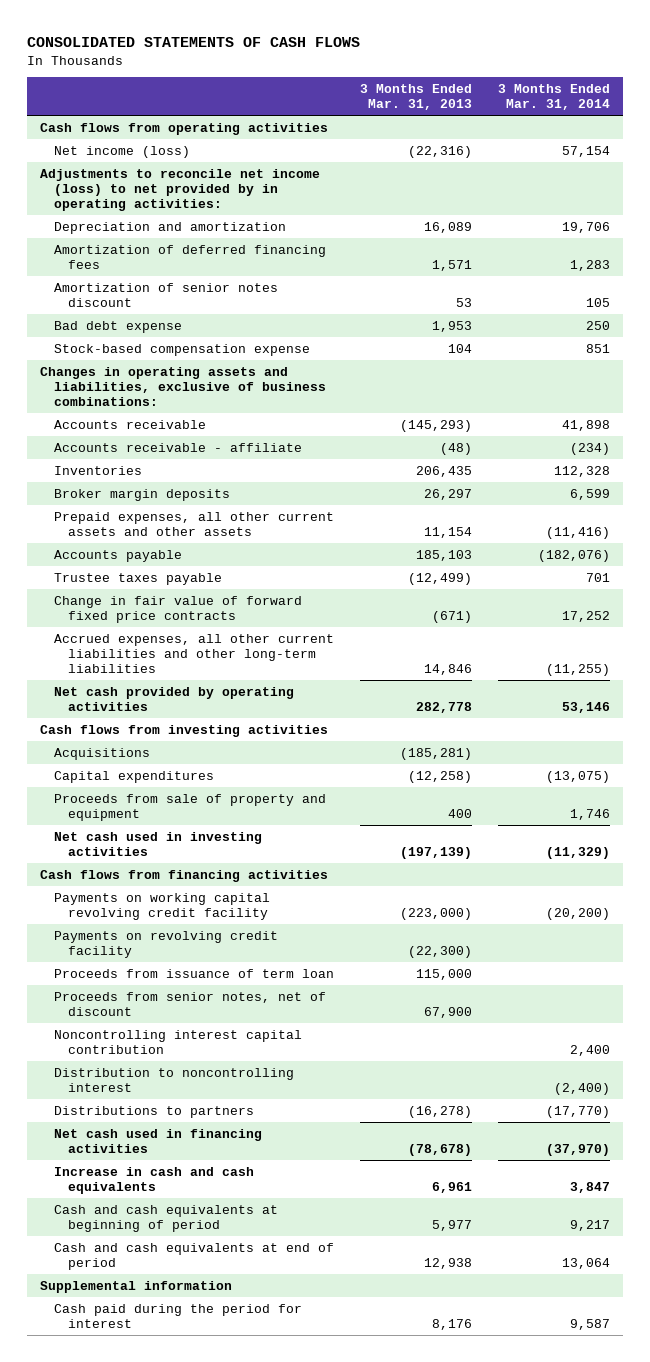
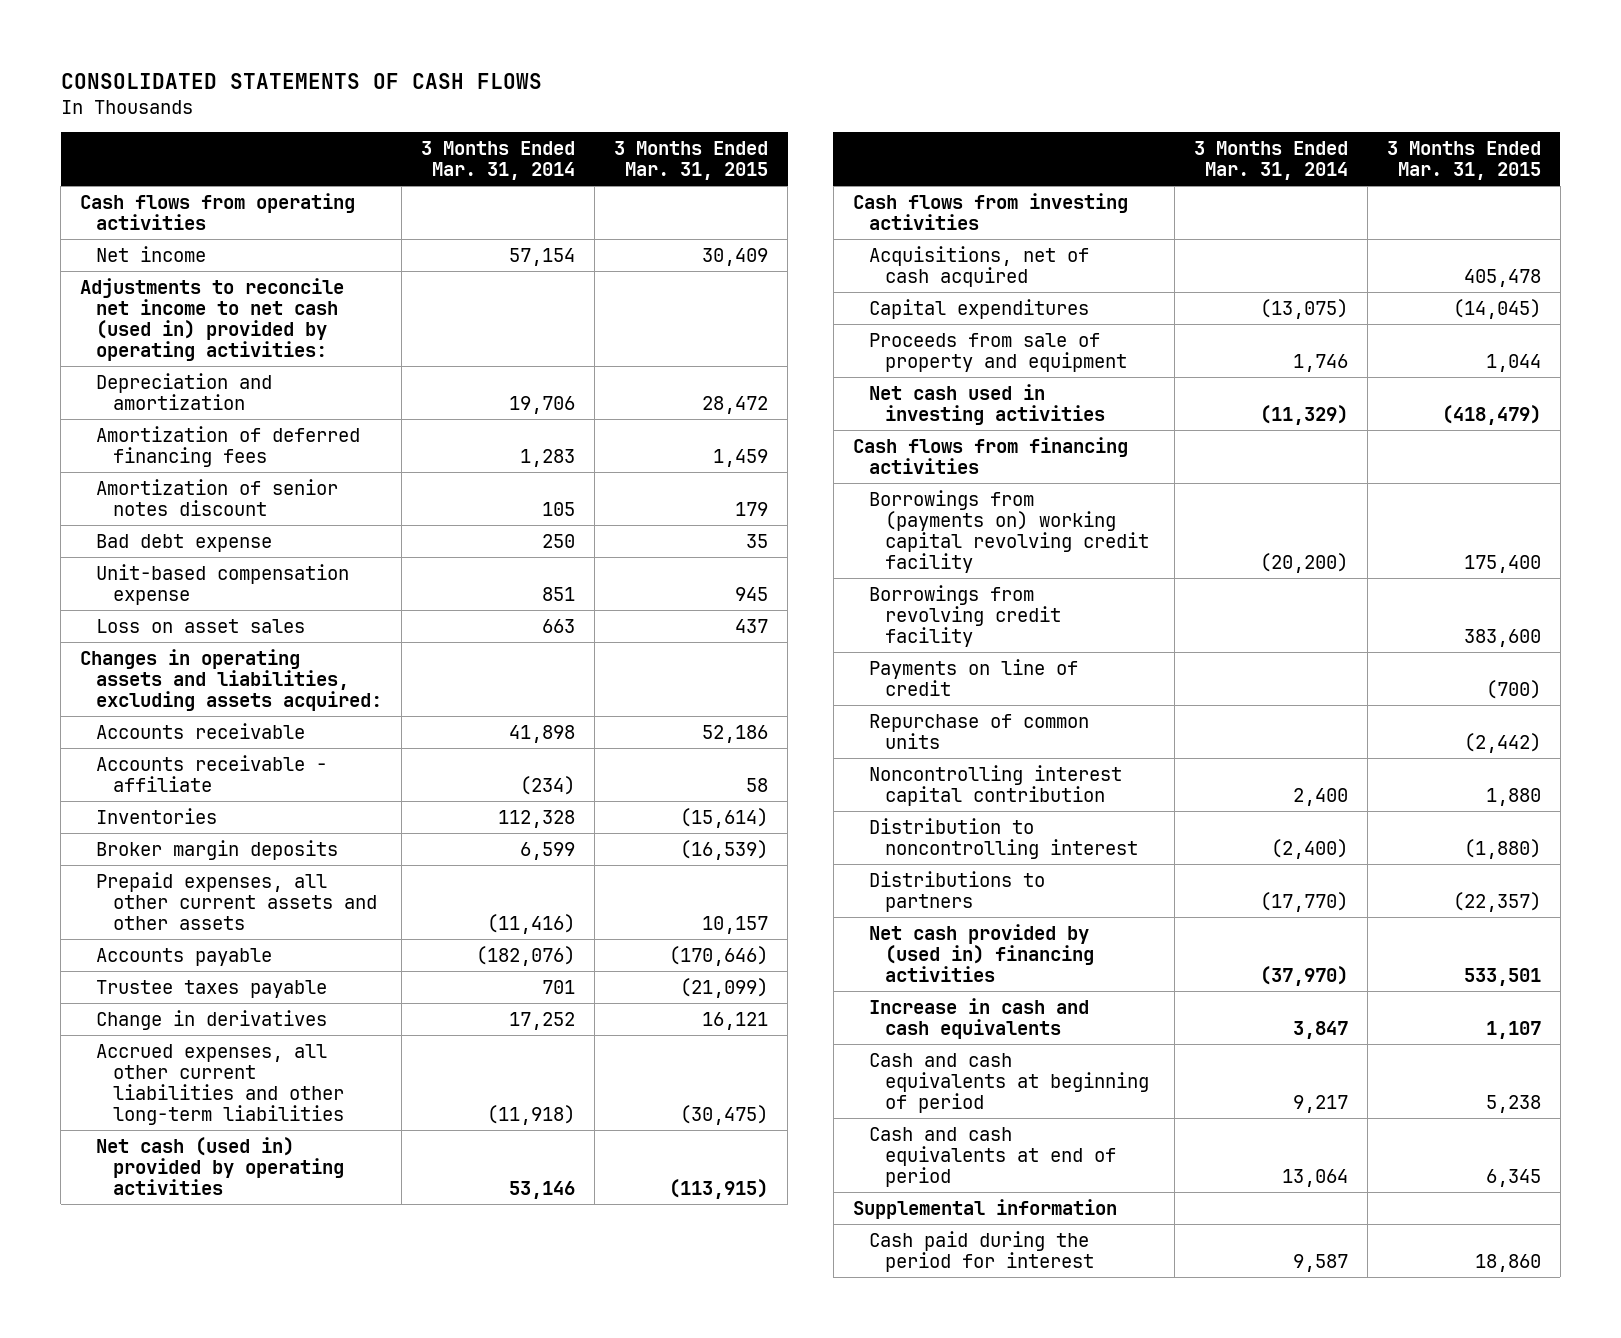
[359,83,472,111] 3 Months Ended Mar. 31, 2013 -> none
none -> [614,140,769,180] 3 Months Ended Mar. 31, 2015
[54,145,191,158] Net income (loss) -> [96,245,207,262] Net income
[40,168,321,212] Adjustments to reconcile net income (loss) to net provided by in operating activities: -> [80,277,345,361] Adjustments to reconcile net income to net cash (used in) provided by operating activities:
[54,343,311,356] Stock-based compensation expense -> [96,563,350,605] Unit-based compensation expense
none -> [96,618,306,633] Loss on asset sales
[40,366,327,407] Changes in operating assets and liabilities, exclusive of business combinations: -> [80,648,383,711] Changes in operating assets and liabilities, excluding assets acquired:
[54,595,303,623] Change in fair value of forward fixed price contracts -> [96,1009,328,1030] Change in derivatives
[545,664,610,677] (11,255) -> [487,1104,576,1125] (11,918)
[54,686,295,711] Net cash provided by operating activities -> [96,1136,344,1195] Net cash (used in) provided by operating activities
[54,747,151,760] Acquisitions -> [869,245,1090,287] Acquisitions, net of cash acquired
[54,968,335,978] Proceeds from issuance of term loan -> none
[54,991,327,1016] Proceeds from senior notes, net of discount -> none
[54,892,271,920] Payments on working capital revolving credit facility -> [869,489,1150,573] Borrowings from (payments on) working capital revolving credit facility
[54,930,279,958] Payments on revolving credit facility -> [869,584,1062,647] Borrowings from revolving credit facility
none -> [869,658,1079,696] Payments on line of credit
none -> [869,713,1090,749] Repurchase of common units
[54,1128,263,1153] Net cash used in financing activities -> [869,923,1095,982] Net cash provided by (used in) financing activities

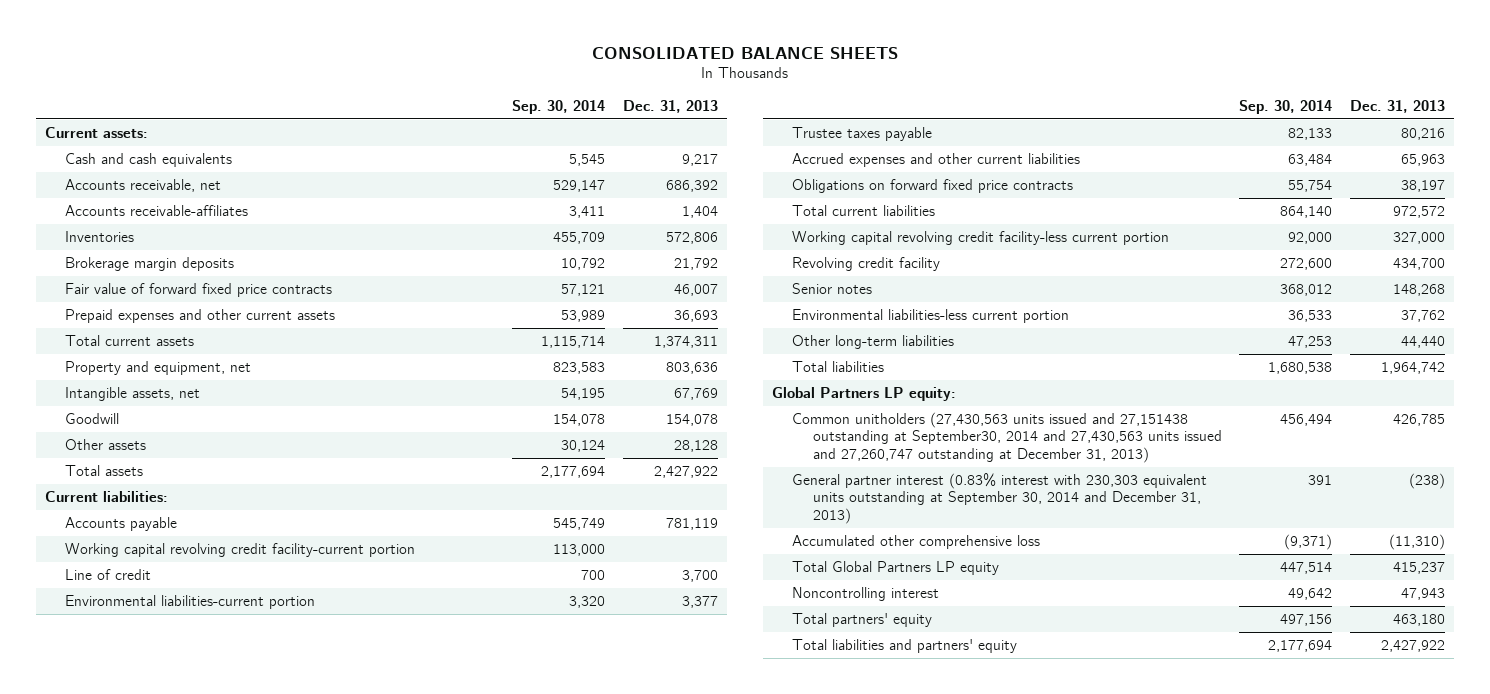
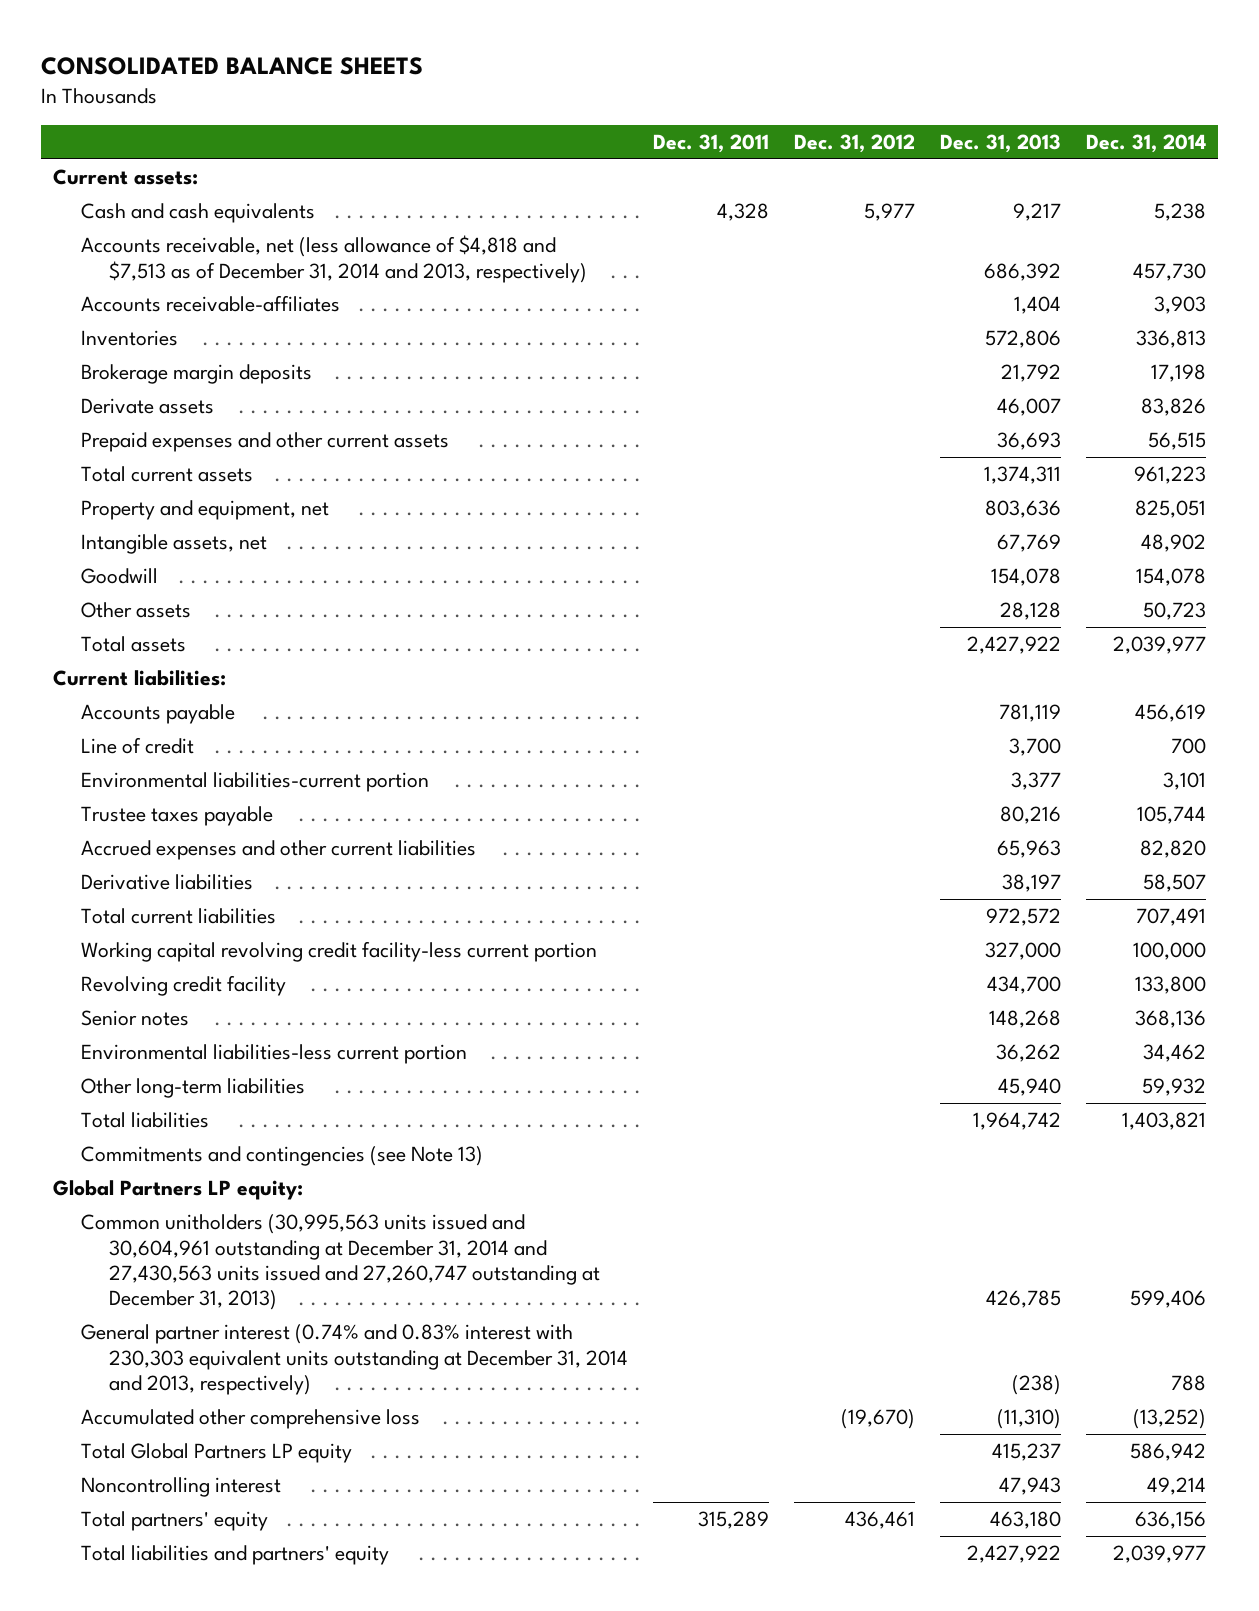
[512,99,606,114] Sep. 30, 2014 -> none
none -> [653,133,770,153] Dec. 31, 2011
none -> [794,133,916,153] Dec. 31, 2012
none -> [1086,133,1207,153] Dec. 31, 2014
[65,178,222,192] Accounts receivable, net -> [81,235,588,283] Accounts receivable, net (less allowance of $4,818 and $7,513 as of December 31, 2014 and 2013, respectively)
[65,282,333,297] Fair value of forward fixed price contracts -> [81,398,215,415] Derivate assets
[65,542,416,557] Working capital revolving credit facility-current portion -> none
[792,178,1074,193] Obligations on forward fixed price contracts -> [81,874,254,891] Derivative liabilities
[1401,309,1446,322] 37,762 -> [996,1044,1062,1063] 36,262
[1401,335,1446,348] 44,440 -> [998,1078,1062,1097] 45,940
none -> [81,1146,484,1167] Commitments and contingencies (see Note 13)
[792,411,1222,464] Common unitholders (27,430,563 units issued and 27,151438 outstanding at September30, 2014 and 27,430,563 units issued and 27,260,747 outstanding at December 31, 2013) -> [81,1214,601,1311] Common unitholders (30,995,563 units issued and 30,604,961 outstanding at December 31, 2014 and 27,430,563 units issued and 27,260,747 outstanding at December 31, 2013)
[792,472,1208,525] General partner interest (0.83% interest with 230,303 equivalent units outstanding at September 30, 2014 and December 31, 2013) -> [81,1324,629,1395] General partner interest (0.74% and 0.83% interest with 230,303 equivalent units outstanding at December 31, 2014 and 2013, respectively)

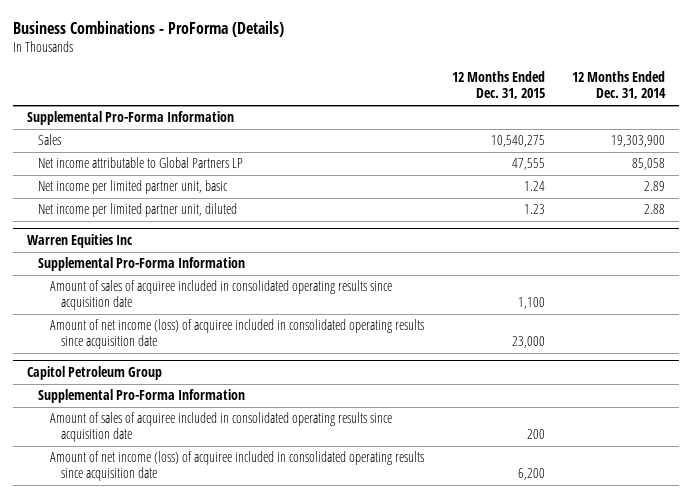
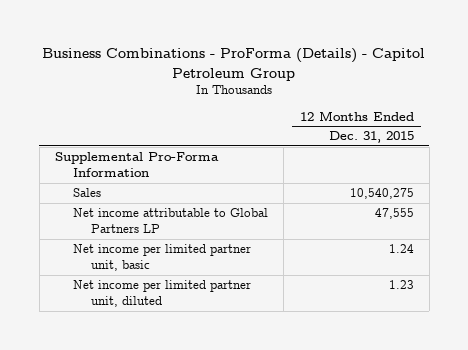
[13,21,285,38] Business Combinations - ProForma (Details) -> [42,48,426,81] Business Combinations - ProForma (Details) - Capitol Petroleum Group
[572,71,667,100] 12 Months Ended Dec. 31, 2014 -> none
[27,234,133,249] Warren Equities Inc -> none
[38,257,246,272] Supplemental Pro-Forma Information -> none
[49,280,392,311] Amount of sales of acquiree included in consolidated operating results since acquisition date -> none
[49,319,424,350] Amount of net income (loss) of acquiree included in consolidated operating results since acquisition date -> none
[27,366,163,381] Capitol Petroleum Group -> none
[38,389,246,404] Supplemental Pro-Forma Information -> none
[49,412,392,443] Amount of sales of acquiree included in consolidated operating results since acquisition date -> none
[49,451,424,482] Amount of net income (loss) of acquiree included in consolidated operating results since acquisition date -> none

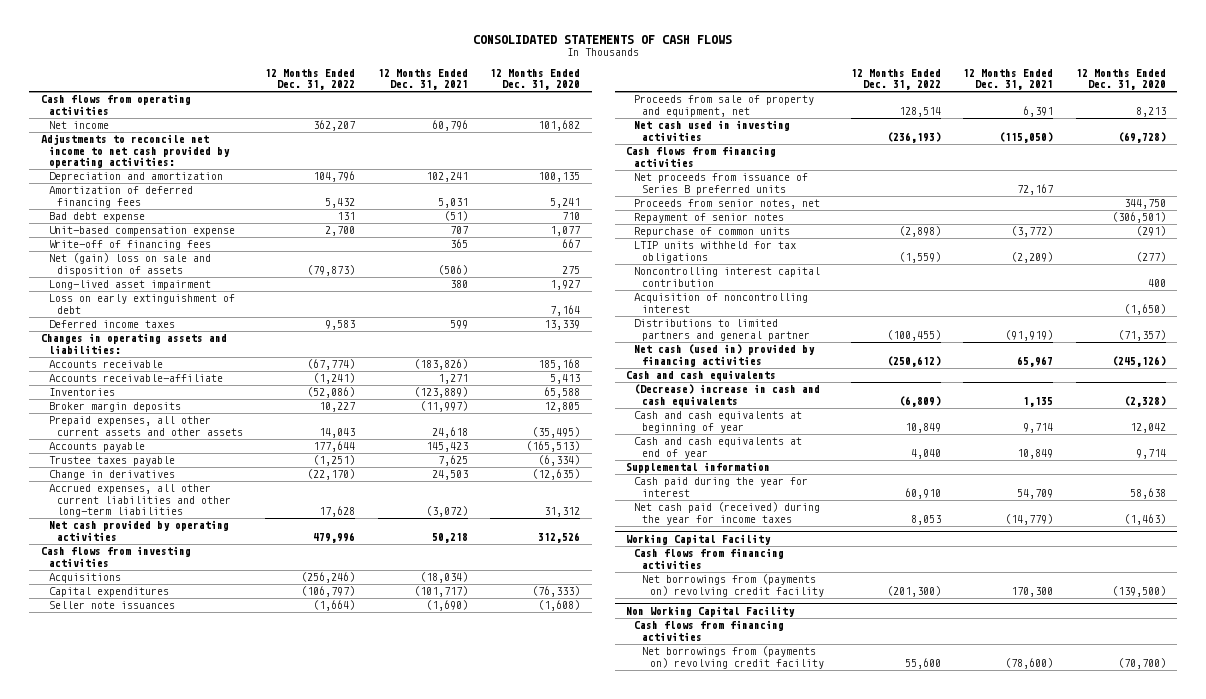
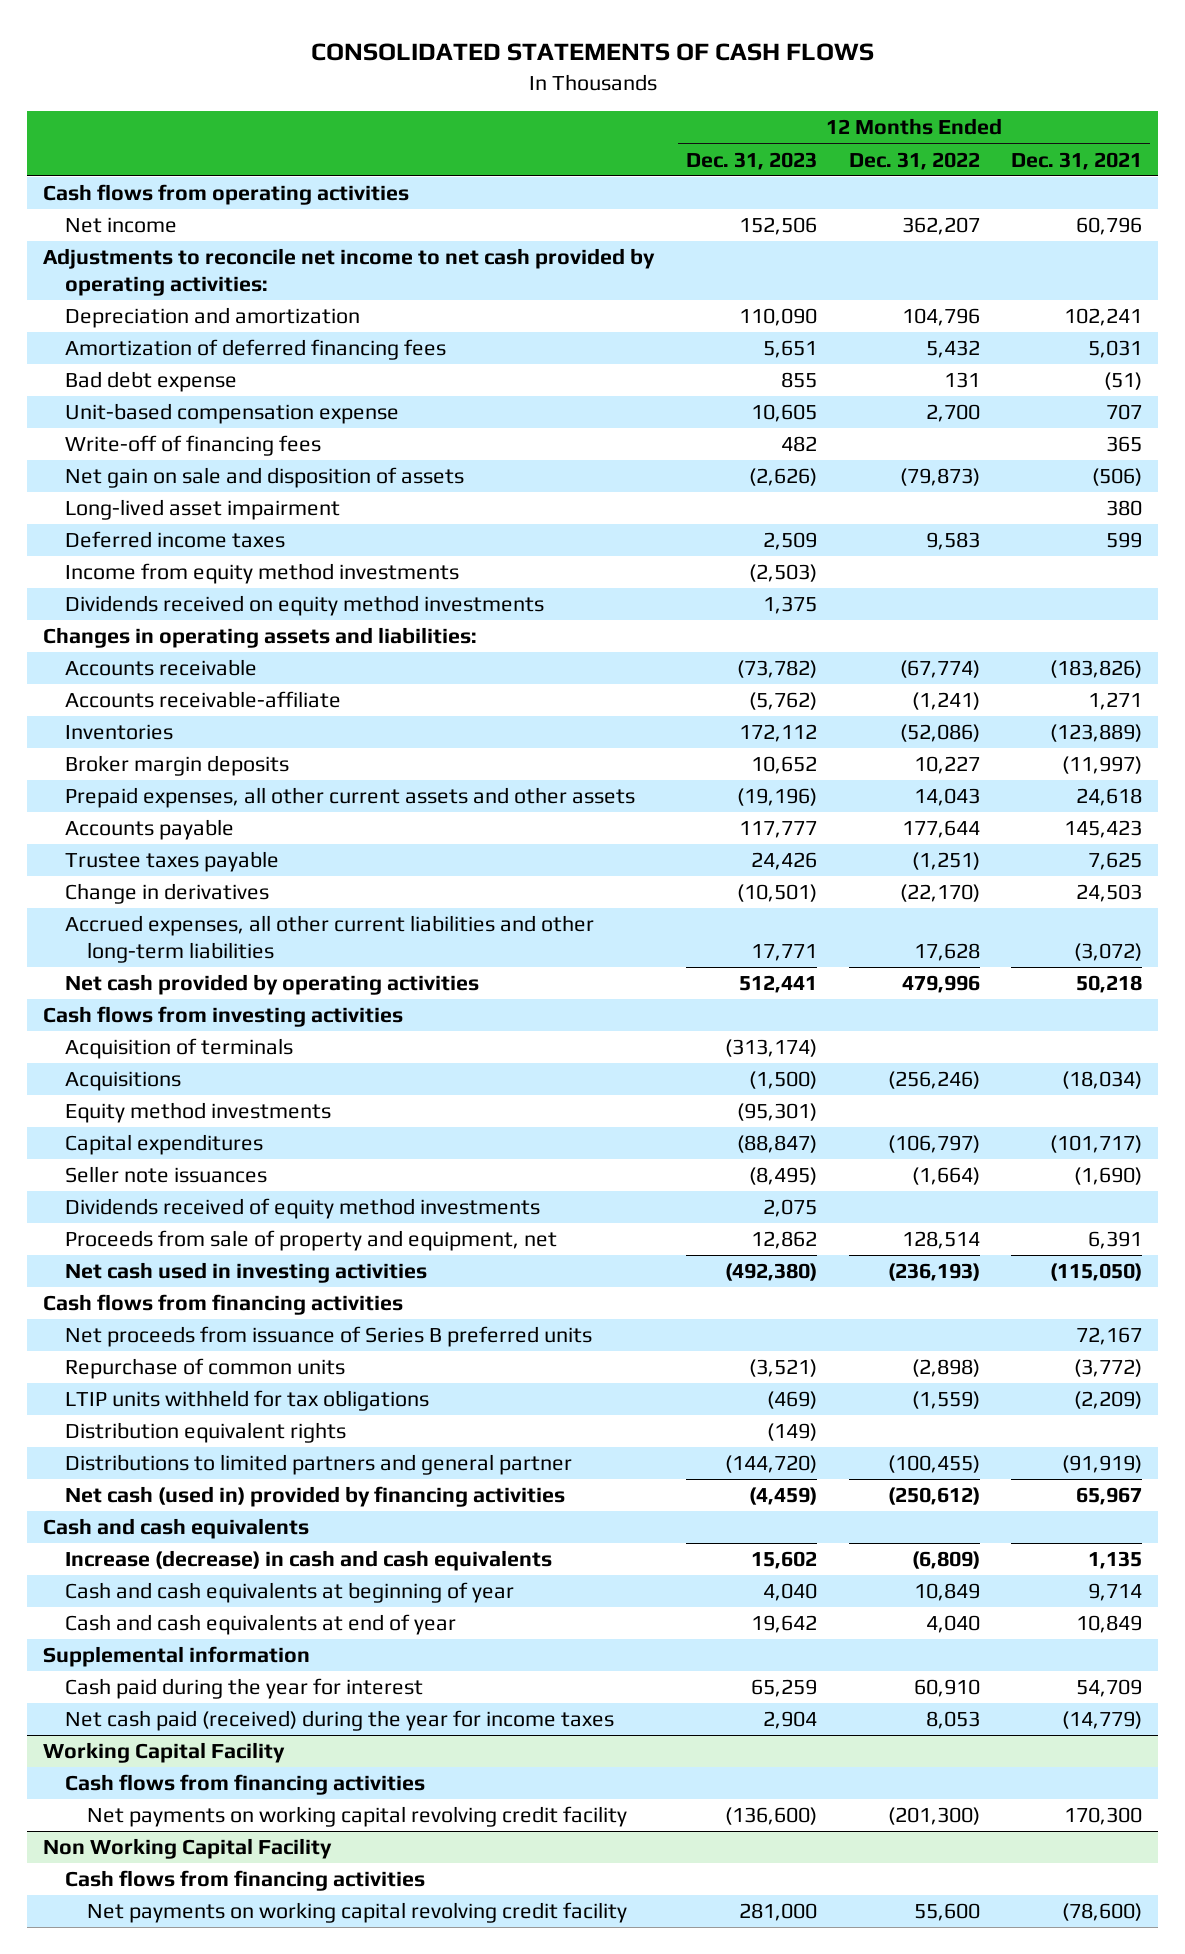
[490,68,581,91] 12 Months Ended Dec. 31, 2020 -> none
none -> [685,151,817,170] Dec. 31, 2023
[48,253,211,276] Net (gain) loss on sale and disposition of assets -> [65,467,465,489] Net gain on sale and disposition of assets
[48,294,235,314] Loss on early extinguishment of debt -> none
none -> [65,563,460,585] Income from equity method investments
none -> [65,595,545,617] Dividends received on equity method investments
none -> [65,1038,294,1060] Acquisition of terminals
none -> [65,1102,332,1124] Equity method investments
none -> [65,1198,541,1220] Dividends received of equity method investments
[634,199,821,210] Proceeds from senior notes, net -> none
[634,213,785,224] Repayment of senior notes -> none
[634,267,821,287] Noncontrolling interest capital contribution -> none
[634,293,809,313] Acquisition of noncontrolling interest -> none
none -> [65,1422,347,1444] Distribution equivalent rights
[634,384,821,407] (Decrease) increase in cash and cash equivalents -> [65,1550,553,1572] Increase (decrease) in cash and cash equivalents
[642,574,825,597] Net borrowings from (payments on) revolving credit facility -> [87,1806,628,1828] Net payments on working capital revolving credit facility
[642,646,825,669] Net borrowings from (payments on) revolving credit facility -> [87,1902,628,1924] Net payments on working capital revolving credit facility

